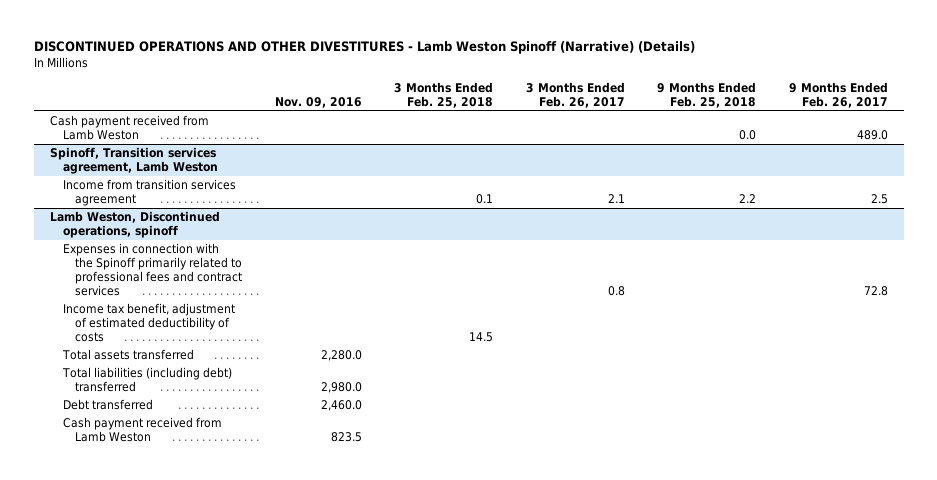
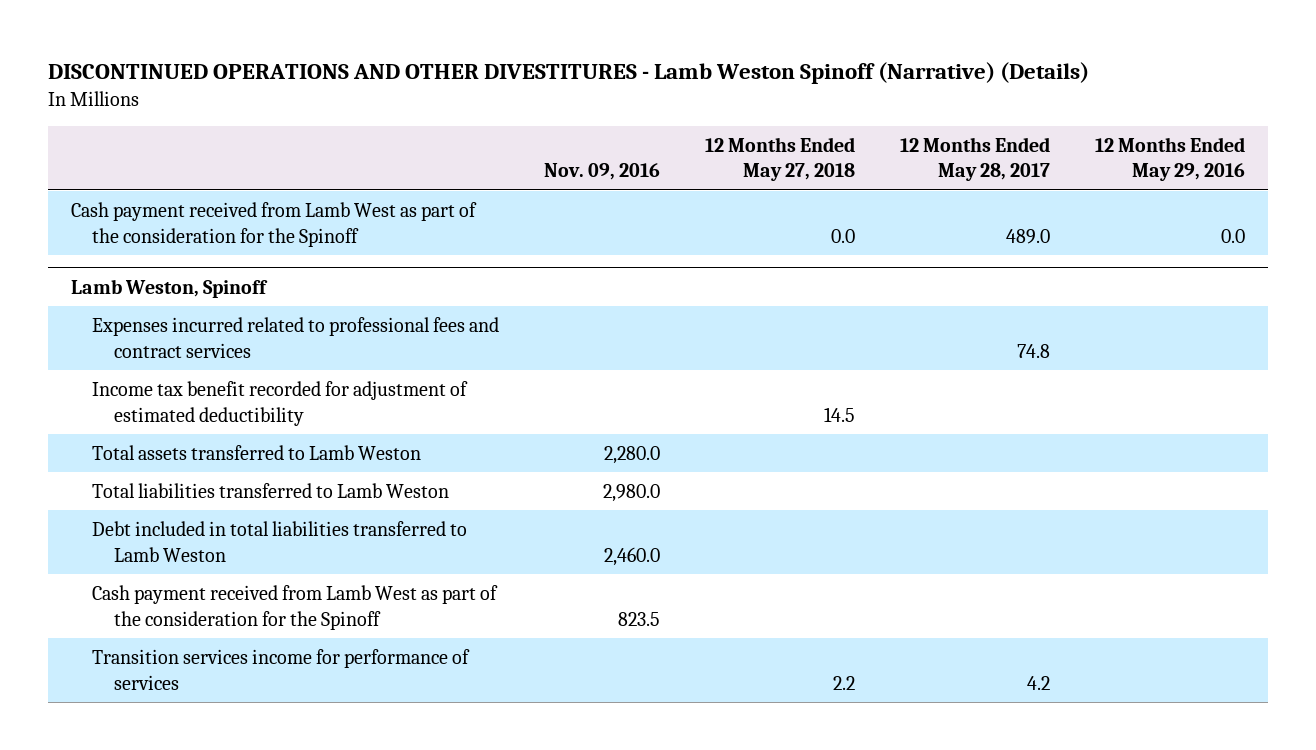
[394,81,494,108] 3 Months Ended Feb. 25, 2018 -> none
[525,81,625,108] 3 Months Ended Feb. 26, 2017 -> none
[657,81,757,108] 9 Months Ended Feb. 25, 2018 -> none
[788,81,888,108] 9 Months Ended Feb. 26, 2017 -> none
none -> [705,136,856,182] 12 Months Ended May 27, 2018
none -> [900,136,1051,182] 12 Months Ended May 28, 2017
none -> [1095,136,1246,182] 12 Months Ended May 29, 2016
[49,147,218,175] Spinoff, Transition services agreement, Lamb Weston -> none
[62,179,236,207] Income from transition services agreement -> none
[49,115,209,141] Cash payment received from Lamb Weston -> [70,201,477,247] Cash payment received from Lamb West as part of the consideration for the Spinoff
[49,211,220,239] Lamb Weston, Discontinued operations, spinoff -> [70,278,268,298] Lamb Weston, Spinoff
[62,243,243,297] Expenses in connection with the Spinoff primarily related to professional fees and contract services -> [92,316,500,358] Expenses incurred related to professional fees and contract services
[62,303,235,343] Income tax benefit, adjustment of estimated deductibility of costs -> [92,380,469,426] Income tax benefit recorded for adjustment of estimated deductibility
[61,349,194,361] Total assets transferred -> [92,444,422,460] Total assets transferred to Lamb Weston
[61,367,232,393] Total liabilities (including debt) transferred -> [92,482,450,498] Total liabilities transferred to Lamb Weston
[62,399,153,411] Debt transferred -> [92,520,468,562] Debt included in total liabilities transferred to Lamb Weston
[62,417,222,443] Cash payment received from Lamb Weston -> [92,584,499,630] Cash payment received from Lamb West as part of the consideration for the Spinoff
none -> [92,648,471,690] Transition services income for performance of services

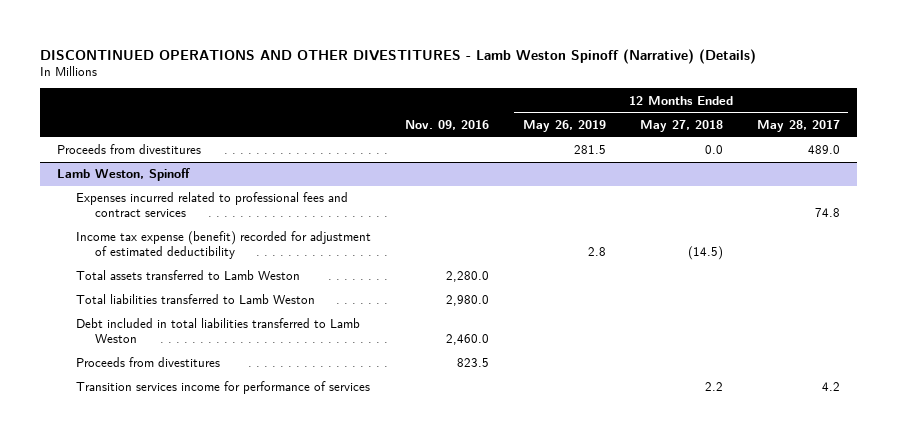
[1095,136,1246,182] 12 Months Ended May 29, 2016 -> none
none -> [522,119,606,132] May 26, 2019
[70,201,477,247] Cash payment received from Lamb West as part of the consideration for the Spinoff -> [57,144,202,155] Proceeds from divestitures
[92,380,469,426] Income tax benefit recorded for adjustment of estimated deductibility -> [76,231,372,260] Income tax expense (benefit) recorded for adjustment of estimated deductibility
[824,406,856,422] 14.5 -> [687,246,723,261] (14.5)
[92,584,499,630] Cash payment received from Lamb West as part of the consideration for the Spinoff -> [76,357,221,368] Proceeds from divestitures

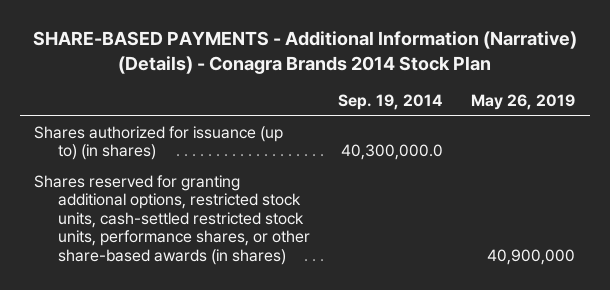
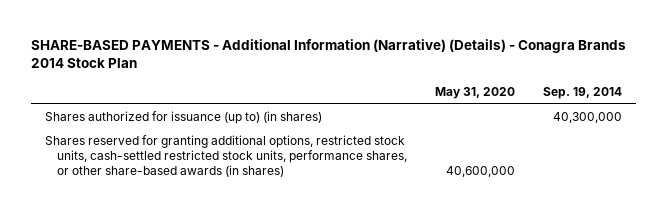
[471,94,576,111] May 26, 2019 -> none
none -> [435,87,516,100] May 31, 2020
[341,144,444,161] 40,300,000.0 -> [553,112,623,124] 40,300,000

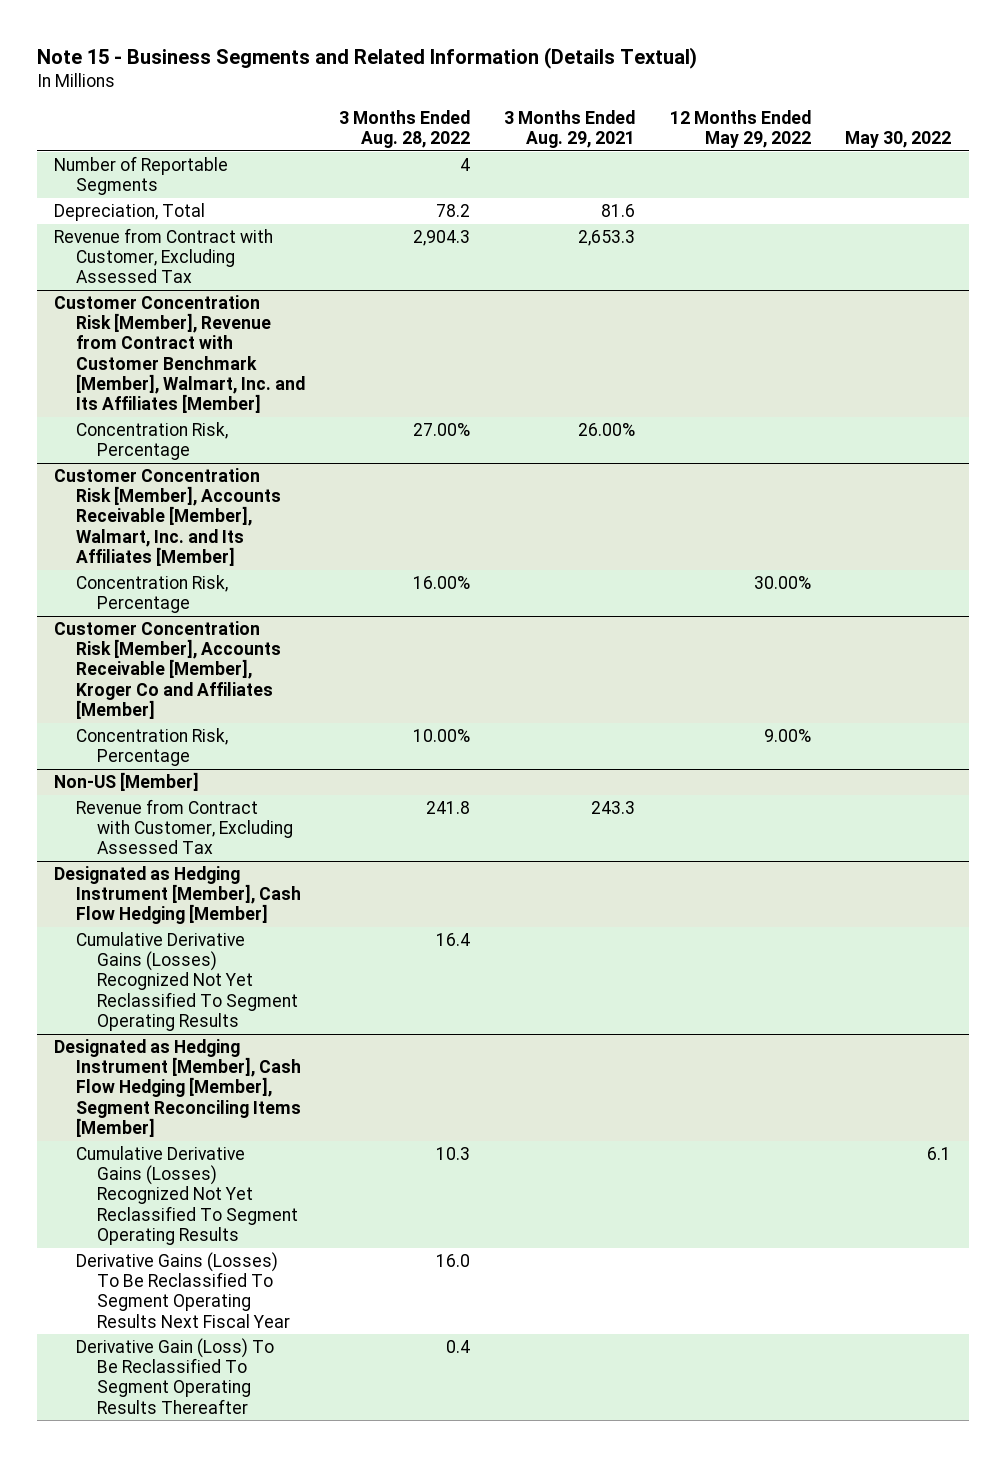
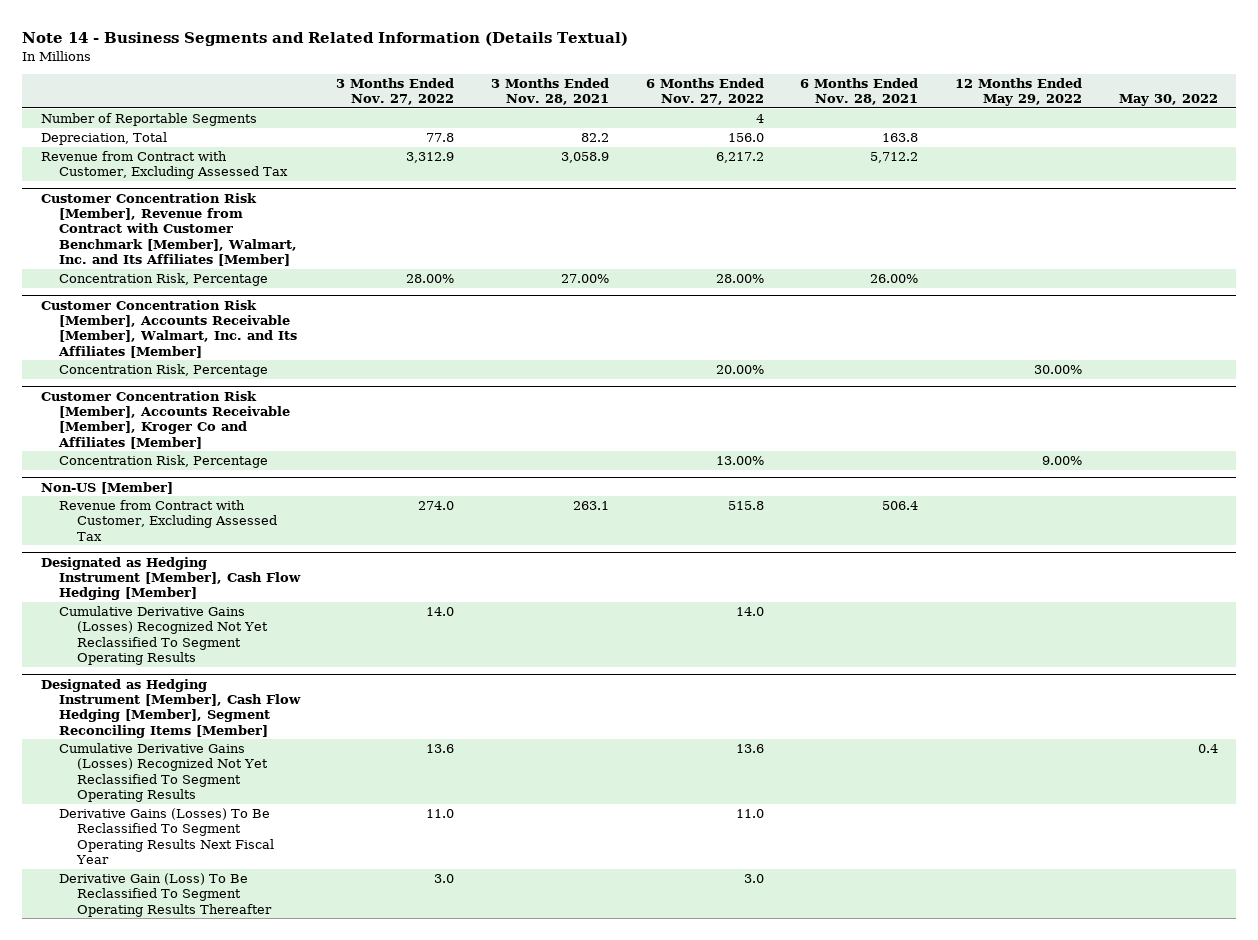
[36,46,697,69] Note 15 - Business Segments and Related Information (Details Textual) -> [22,31,629,46] Note 14 - Business Segments and Related Information (Details Textual)
[339,109,471,149] 3 Months Ended Aug. 28, 2022 -> none
[504,109,636,149] 3 Months Ended Aug. 29, 2021 -> none
none -> [336,77,455,106] 3 Months Ended Nov. 27, 2022
none -> [491,77,610,106] 3 Months Ended Nov. 28, 2021
none -> [645,77,764,106] 6 Months Ended Nov. 27, 2022
none -> [800,77,919,106] 6 Months Ended Nov. 28, 2021
[927,1146,952,1160] 6.1 -> [1197,744,1218,754] 0.4

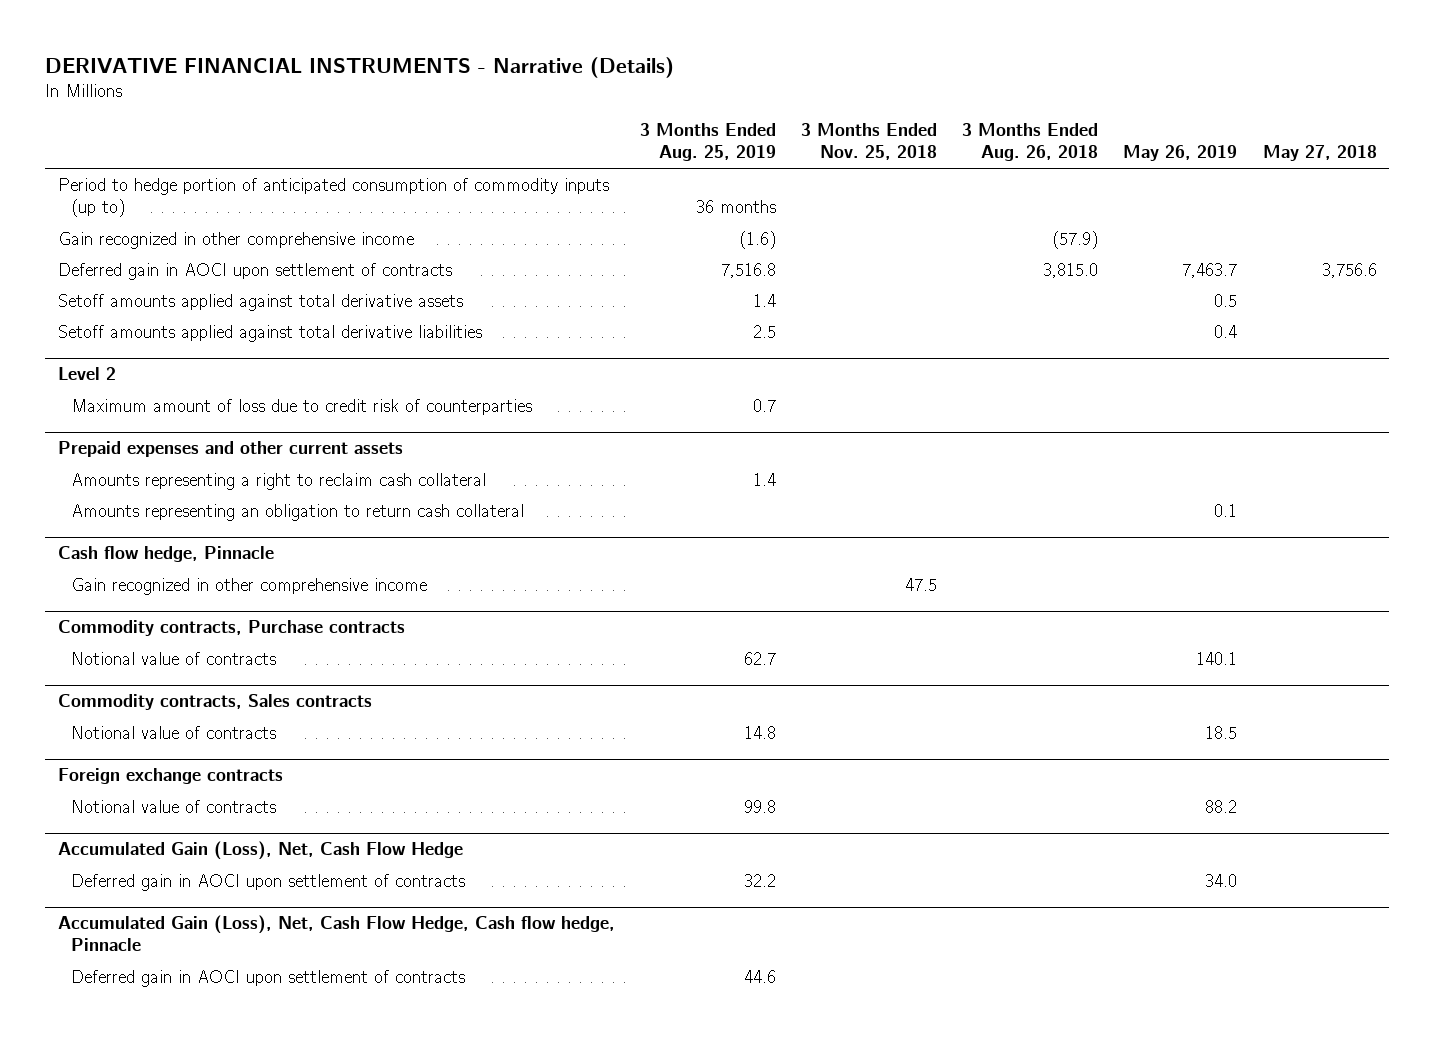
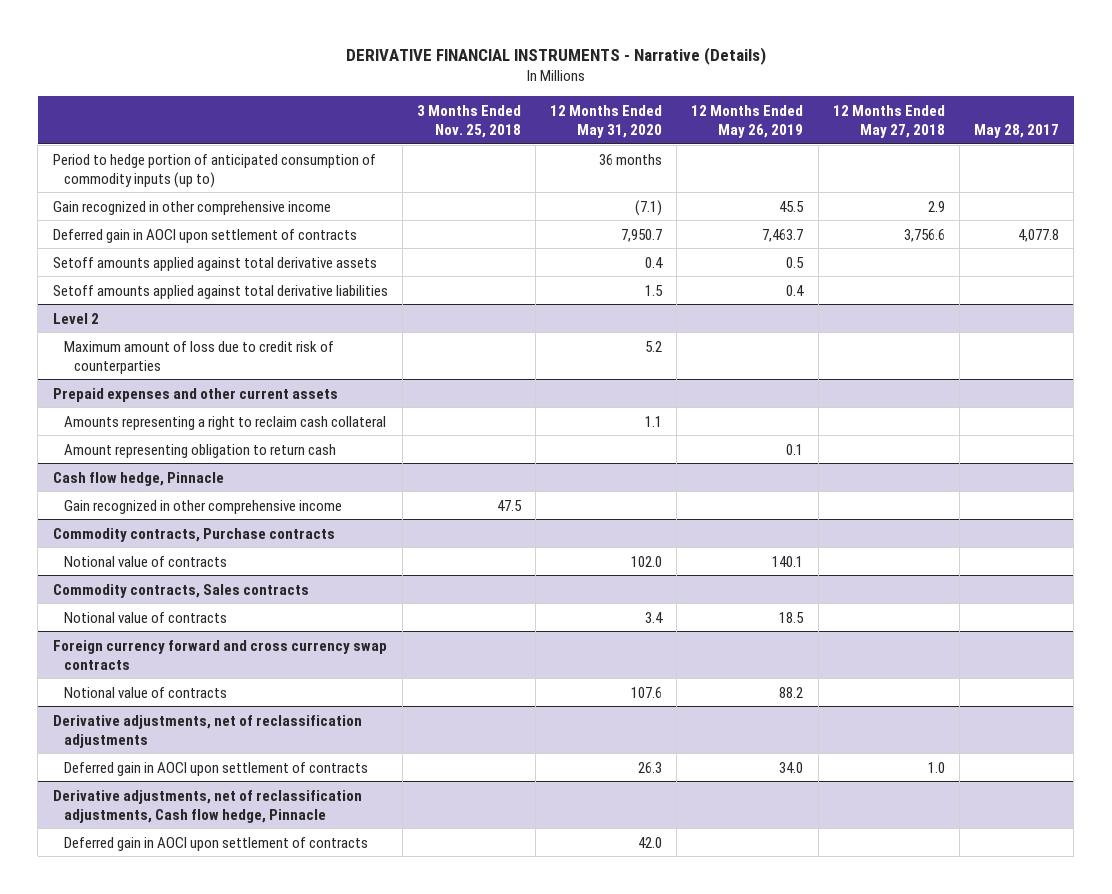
[639,123,776,162] 3 Months Ended Aug. 25, 2019 -> none
[962,123,1099,162] 3 Months Ended Aug. 26, 2018 -> none
[1123,145,1238,162] May 26, 2019 -> none
[1262,145,1377,162] May 27, 2018 -> none
none -> [550,104,663,138] 12 Months Ended May 31, 2020
none -> [691,104,804,138] 12 Months Ended May 26, 2019
none -> [832,104,945,138] 12 Months Ended May 27, 2018
none -> [974,123,1060,138] May 28, 2017
[70,503,524,521] Amounts representing an obligation to return cash collateral -> [63,443,336,458] Amount representing obligation to return cash
[57,767,283,784] Foreign exchange contracts -> [52,639,387,670] Foreign currency forward and cross currency swap contracts
[57,840,463,860] Accumulated Gain (Loss), Net, Cash Flow Hedge -> [52,714,362,748] Derivative adjustments, net of reclassification adjustments
[57,914,615,952] Accumulated Gain (Loss), Net, Cash Flow Hedge, Cash flow hedge, Pinnacle -> none
[70,969,465,987] Deferred gain in AOCI upon settlement of contracts -> none
none -> [52,789,362,823] Derivative adjustments, net of reclassification adjustments, Cash flow hedge, Pinnacle
none -> [63,836,368,851] Deferred gain in AOCI upon settlement of contracts

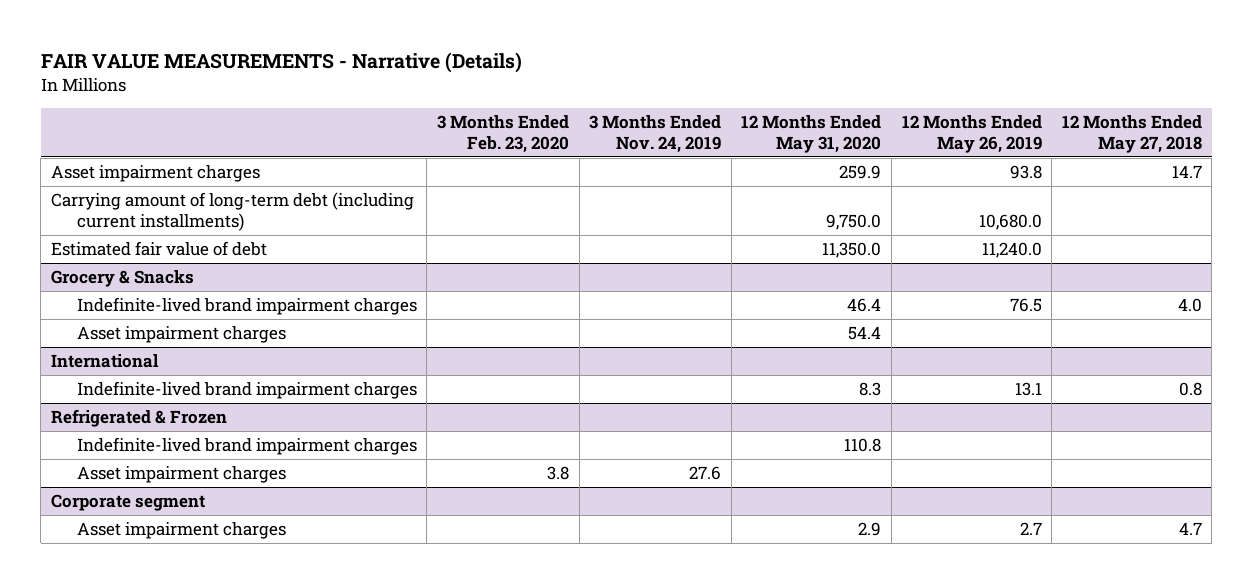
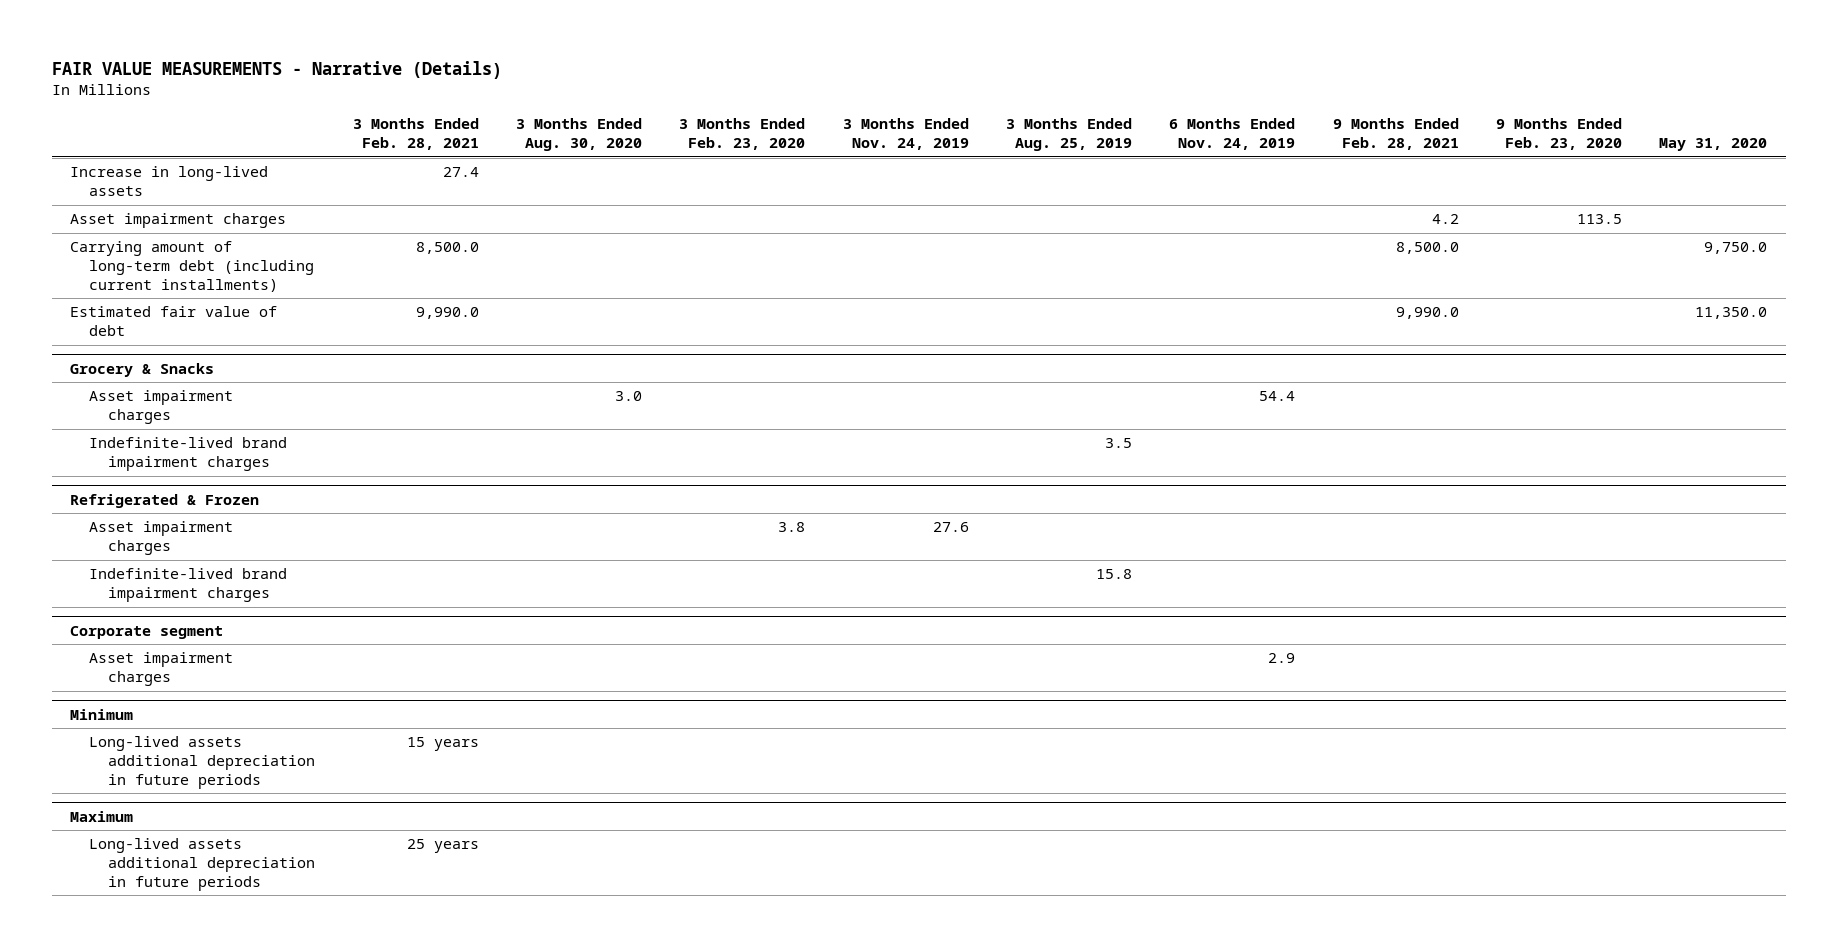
[741,115,882,153] 12 Months Ended May 31, 2020 -> none
[901,115,1042,153] 12 Months Ended May 26, 2019 -> none
[1061,115,1202,153] 12 Months Ended May 27, 2018 -> none
none -> [352,118,479,151] 3 Months Ended Feb. 28, 2021
none -> [516,118,643,152] 3 Months Ended Aug. 30, 2020
none -> [1006,118,1133,152] 3 Months Ended Aug. 25, 2019
none -> [1169,118,1296,151] 6 Months Ended Nov. 24, 2019
none -> [1332,118,1459,151] 9 Months Ended Feb. 28, 2021
none -> [1496,118,1623,151] 9 Months Ended Feb. 23, 2020
none -> [1659,138,1768,152] May 31, 2020
none -> [70,166,269,197] Increase in long-lived assets
[51,354,160,369] International -> none
[76,381,417,400] Indefinite-lived brand impairment charges -> none
[76,297,417,316] Indefinite-lived brand impairment charges -> [89,437,288,472] Indefinite-lived brand impairment charges
[76,437,417,456] Indefinite-lived brand impairment charges -> [89,568,288,603] Indefinite-lived brand impairment charges
none -> [70,708,134,720] Minimum
none -> [89,736,316,789] Long-lived assets additional depreciation in future periods
none -> [70,810,134,822] Maximum
none -> [89,838,316,891] Long-lived assets additional depreciation in future periods

